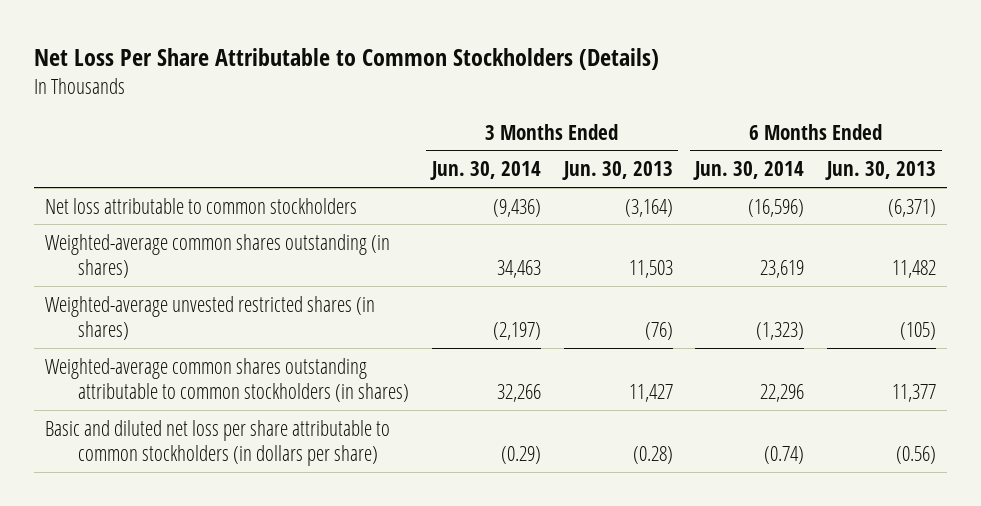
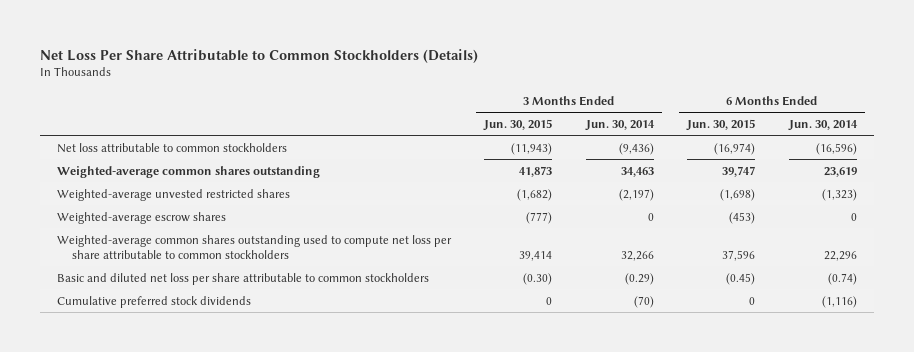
[561,161,673,181] Jun. 30, 2013 -> none
[824,161,936,181] Jun. 30, 2013 -> none
none -> [483,118,553,131] Jun. 30, 2015
none -> [686,118,756,131] Jun. 30, 2015
[45,233,391,279] Weighted-average common shares outstanding (in shares) -> [56,165,320,178] Weighted-average common shares outstanding
[45,295,376,341] Weighted-average unvested restricted shares (in shares) -> [56,188,290,201] Weighted-average unvested restricted shares
none -> [56,211,226,224] Weighted-average escrow shares
[45,357,410,403] Weighted-average common shares outstanding attributable to common stockholders (in shares) -> [56,234,452,259] Weighted-average common shares outstanding used to compute net loss per share attributable to common stockholders
[45,419,391,467] Basic and diluted net loss per share attributable to common stockholders (in dollars per share) -> [56,272,429,285] Basic and diluted net loss per share attributable to common stockholders
none -> [56,295,251,308] Cumulative preferred stock dividends

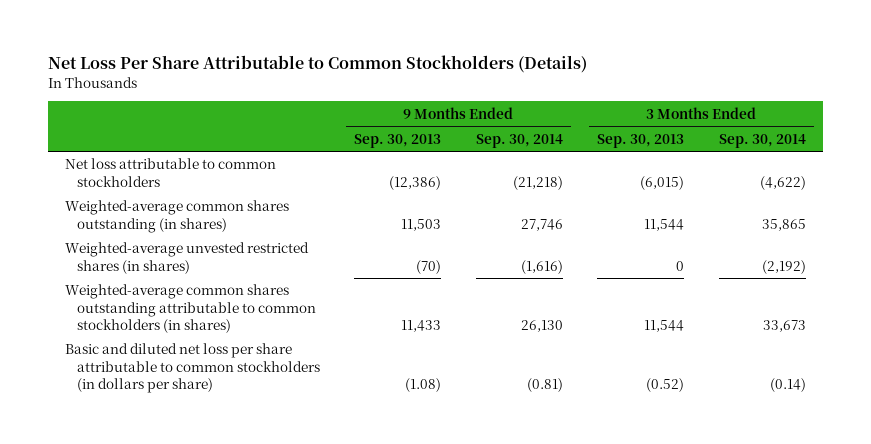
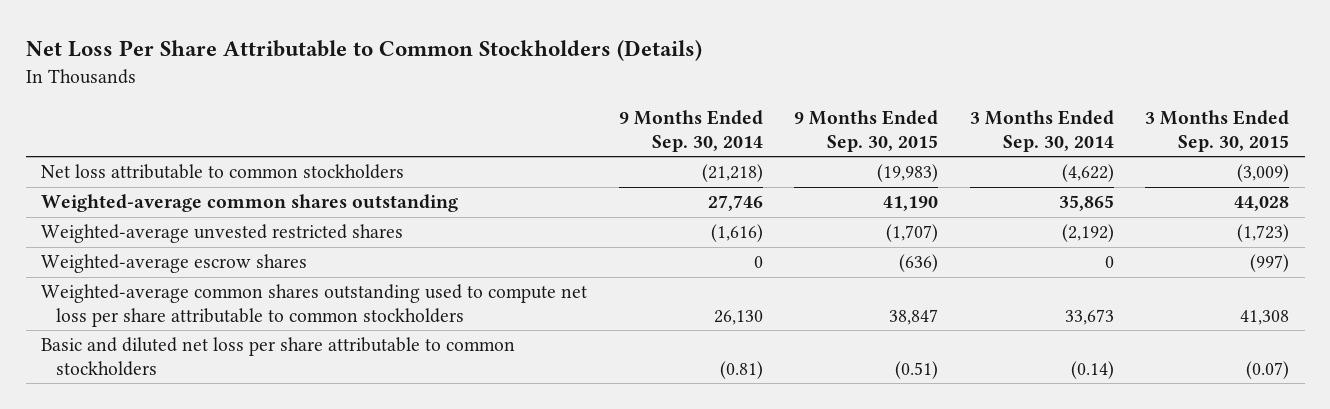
[354,133,442,148] Sep. 30, 2013 -> none
[597,133,685,148] Sep. 30, 2013 -> none
none -> [794,110,939,152] 9 Months Ended Sep. 30, 2015
none -> [1144,110,1289,152] 3 Months Ended Sep. 30, 2015
[65,200,290,233] Weighted-average common shares outstanding (in shares) -> [41,194,459,213] Weighted-average common shares outstanding
[65,242,310,274] Weighted-average unvested restricted shares (in shares) -> [41,224,404,244] Weighted-average unvested restricted shares
none -> [41,254,308,274] Weighted-average escrow shares
[65,284,316,333] Weighted-average common shares outstanding attributable to common stockholders (in shares) -> [41,284,588,327] Weighted-average common shares outstanding used to compute net loss per share attributable to common stockholders
[65,343,320,393] Basic and diluted net loss per share attributable to common stockholders (in dollars per share) -> [41,337,516,376] Basic and diluted net loss per share attributable to common stockholders

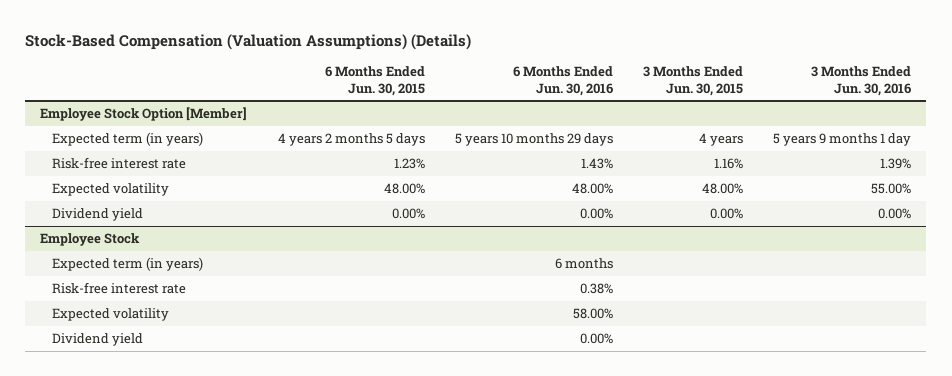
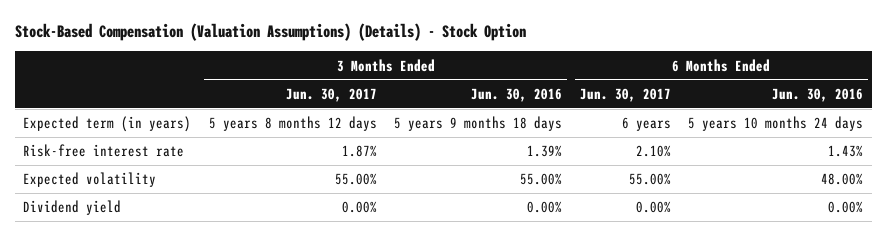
[25,33,472,50] Stock-Based Compensation (Valuation Assumptions) (Details) -> [14,22,526,41] Stock-Based Compensation (Valuation Assumptions) (Details) - Stock Option
[324,65,425,96] 6 Months Ended Jun. 30, 2015 -> none
[643,65,744,96] 3 Months Ended Jun. 30, 2015 -> none
none -> [285,87,377,102] Jun. 30, 2017
none -> [579,87,671,102] Jun. 30, 2017
[40,107,248,122] Employee Stock Option [Member] -> none
[454,133,613,147] 5 years 10 months 29 days -> [688,116,864,132] 5 years 10 months 24 days
[773,133,912,147] 5 years 9 months 1 day -> [394,116,563,132] 5 years 9 months 18 days
[40,233,141,247] Employee Stock -> none
[52,257,204,272] Expected term (in years) -> none
[52,282,187,295] Risk-free interest rate -> none
[52,308,170,322] Expected volatility -> none
[52,333,144,347] Dividend yield -> none

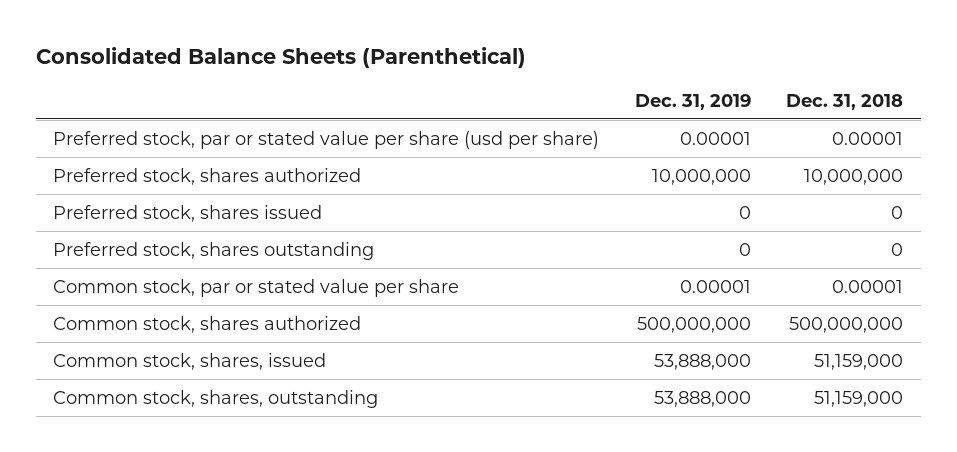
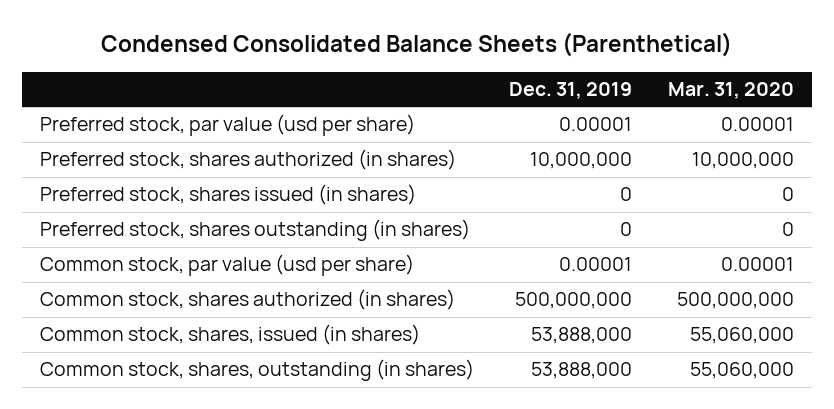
[35,46,526,68] Consolidated Balance Sheets (Parenthetical) -> [100,32,732,58] Condensed Consolidated Balance Sheets (Parenthetical)
[786,93,904,110] Dec. 31, 2018 -> none
none -> [667,82,794,100] Mar. 31, 2020
[53,130,600,149] Preferred stock, par or stated value per share (usd per share) -> [39,114,415,137] Preferred stock, par value (usd per share)
[53,167,362,185] Preferred stock, shares authorized -> [39,149,456,171] Preferred stock, shares authorized (in shares)
[53,204,323,222] Preferred stock, shares issued -> [39,184,416,206] Preferred stock, shares issued (in shares)
[53,241,375,260] Preferred stock, shares outstanding -> [39,219,470,242] Preferred stock, shares outstanding (in shares)
[53,278,460,297] Common stock, par or stated value per share -> [39,254,414,277] Common stock, par value (usd per share)
[53,315,362,333] Common stock, shares authorized -> [39,289,455,311] Common stock, shares authorized (in shares)
[53,352,327,370] Common stock, shares, issued -> [39,324,420,346] Common stock, shares, issued (in shares)
[53,389,379,408] Common stock, shares, outstanding -> [39,359,474,382] Common stock, shares, outstanding (in shares)

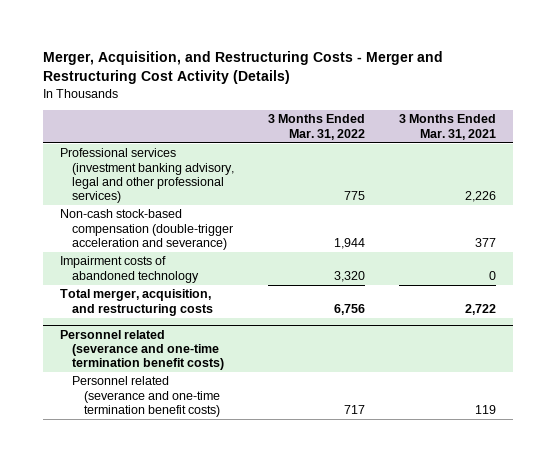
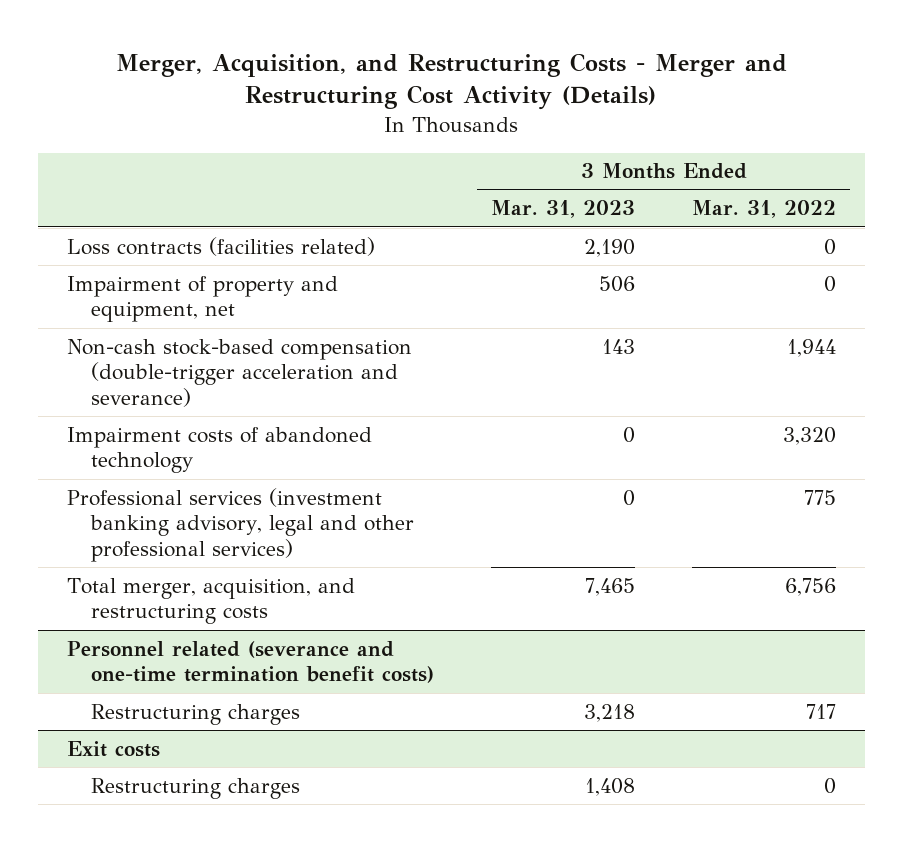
[398,114,496,140] 3 Months Ended Mar. 31, 2021 -> none
none -> [491,200,636,219] Mar. 31, 2023
none -> [66,236,375,256] Loss contracts (facilities related)
none -> [66,275,338,323] Impairment of property and equipment, net
[59,148,234,204] Professional services (investment banking advisory, legal and other professional services) -> [66,487,415,563] Professional services (investment banking advisory, legal and other professional services)
[71,376,221,418] Personnel related (severance and one-time termination benefit costs) -> [91,703,301,725] Restructuring charges
none -> [66,740,160,757] Exit costs
none -> [91,777,301,799] Restructuring charges

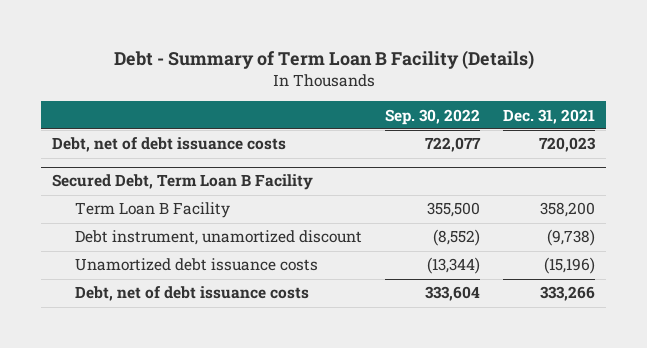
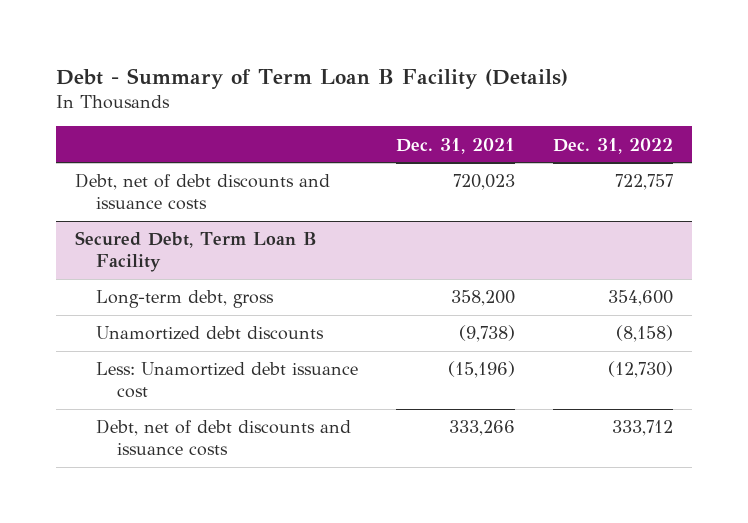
[384,108,480,125] Sep. 30, 2022 -> none
none -> [552,137,673,154] Dec. 31, 2022
[52,137,287,153] Debt, net of debt issuance costs -> [74,173,330,211] Debt, net of debt discounts and issuance costs
[74,202,230,219] Term Loan B Facility -> [96,290,275,309] Long-term debt, gross
[74,230,362,246] Debt instrument, unamortized discount -> [96,326,325,341] Unamortized debt discounts
[74,258,318,272] Unamortized debt issuance costs -> [96,362,359,399] Less: Unamortized debt issuance cost
[74,286,309,302] Debt, net of debt issuance costs -> [96,419,352,457] Debt, net of debt discounts and issuance costs

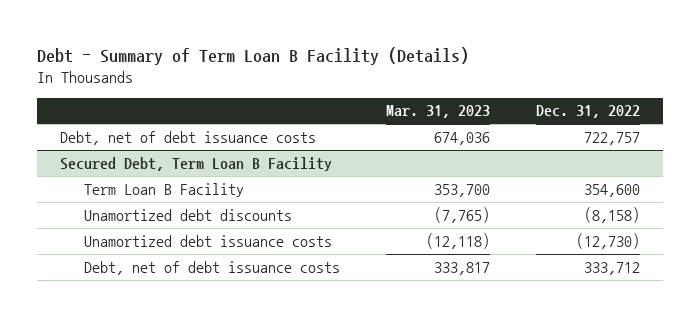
[396,137,516,154] Dec. 31, 2021 -> none
none -> [385,105,490,119] Mar. 31, 2023
[74,173,330,211] Debt, net of debt discounts and issuance costs -> [60,130,317,145] Debt, net of debt issuance costs
[96,290,275,309] Long-term debt, gross -> [83,182,244,197] Term Loan B Facility
[96,362,359,399] Less: Unamortized debt issuance cost -> [83,234,332,247] Unamortized debt issuance costs
[96,419,352,457] Debt, net of debt discounts and issuance costs -> [83,260,340,275] Debt, net of debt issuance costs

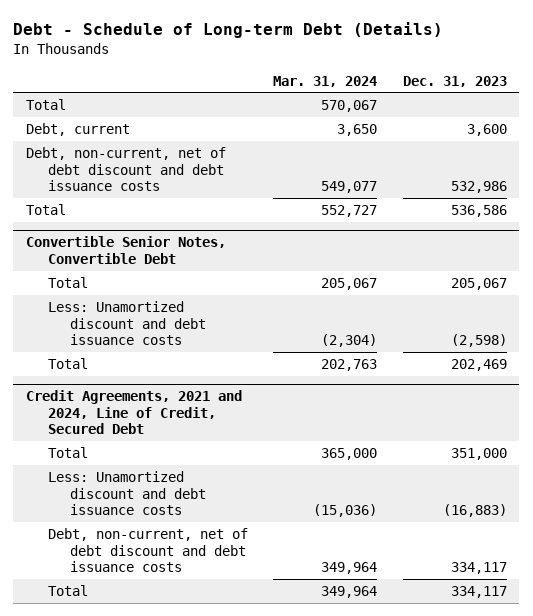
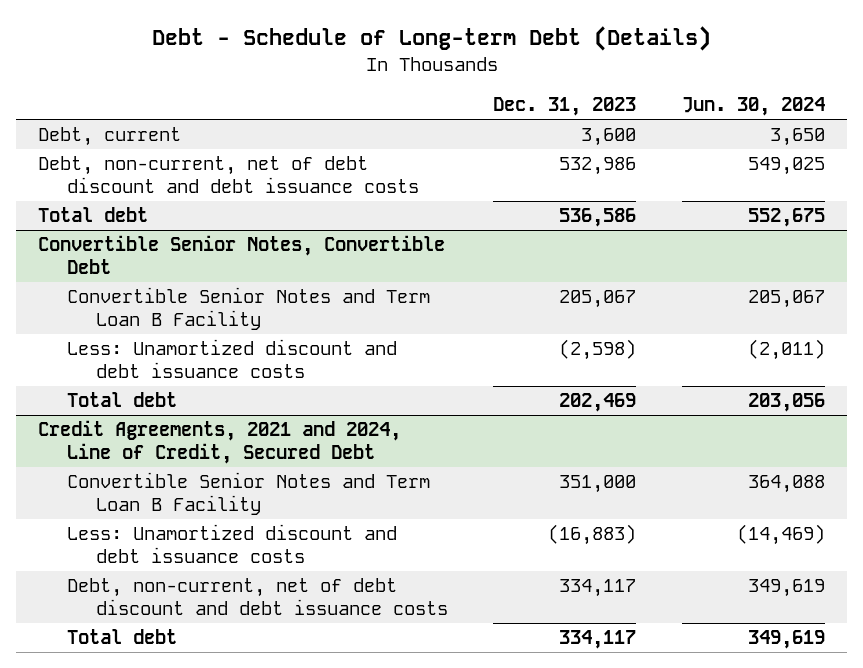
[273,75,378,87] Mar. 31, 2024 -> none
none -> [681,96,825,116] Jun. 30, 2024
[26,99,67,111] Total -> none
[26,204,67,216] Total -> [38,207,149,223] Total debt
[47,277,88,289] Total -> [67,287,431,331] Convertible Senior Notes and Term Loan B Facility
[47,358,88,370] Total -> [67,392,178,408] Total debt
[47,447,88,459] Total -> [67,472,431,516] Convertible Senior Notes and Term Loan B Facility
[47,585,88,597] Total -> [67,629,178,645] Total debt

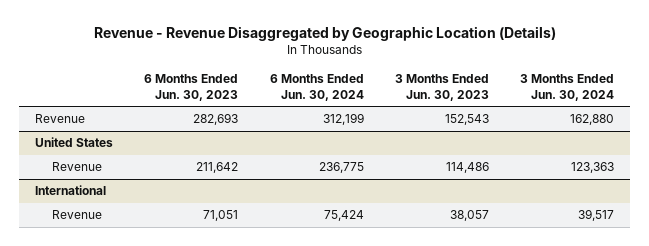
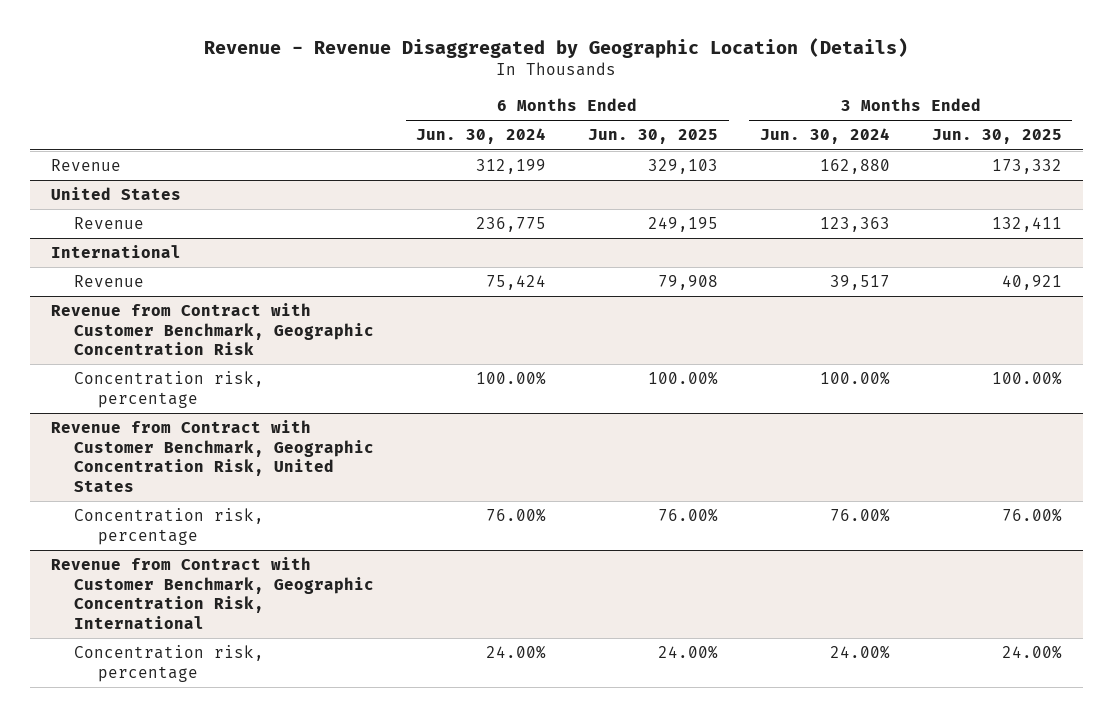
[144,74,239,101] 6 Months Ended Jun. 30, 2023 -> none
[395,74,490,101] 3 Months Ended Jun. 30, 2023 -> none
none -> [588,129,719,145] Jun. 30, 2025
none -> [931,129,1062,145] Jun. 30, 2025
none -> [50,303,375,356] Revenue from Contract with Customer Benchmark, Geographic Concentration Risk
none -> [74,371,265,408] Concentration risk, percentage
none -> [50,420,375,492] Revenue from Contract with Customer Benchmark, Geographic Concentration Risk, United States
none -> [74,508,265,545] Concentration risk, percentage
none -> [50,557,375,629] Revenue from Contract with Customer Benchmark, Geographic Concentration Risk, International
none -> [74,645,265,682] Concentration risk, percentage

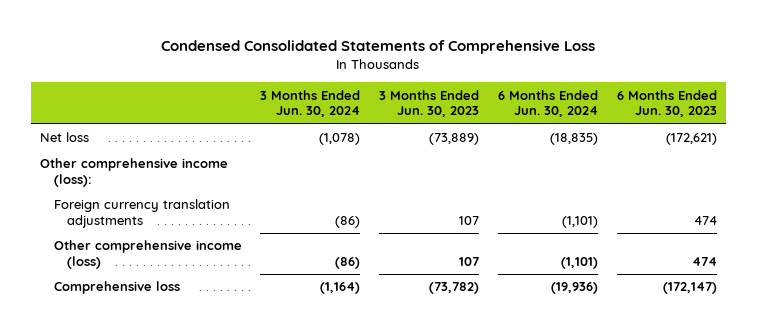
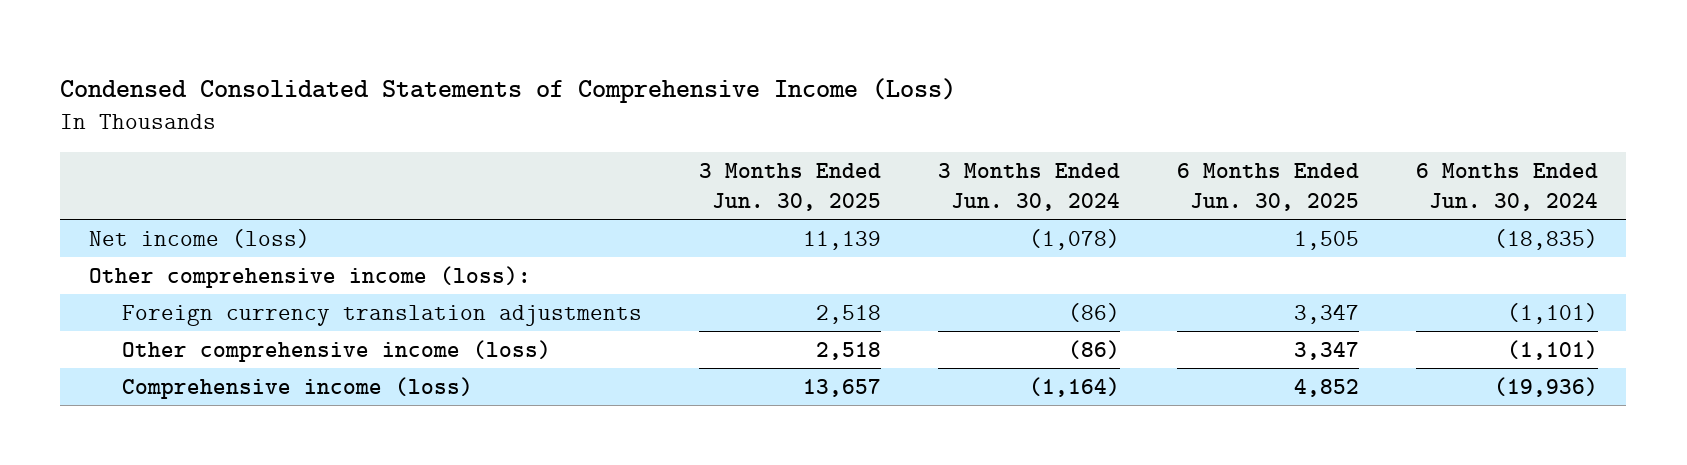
[161,40,596,55] Condensed Consolidated Statements of Comprehensive Loss -> [60,77,957,103] Condensed Consolidated Statements of Comprehensive Income (Loss)
[379,89,480,118] 3 Months Ended Jun. 30, 2023 -> none
[616,89,717,118] 6 Months Ended Jun. 30, 2023 -> none
none -> [698,163,881,211] 3 Months Ended Jun. 30, 2025
none -> [1176,163,1359,211] 6 Months Ended Jun. 30, 2025
[40,132,90,143] Net loss -> [88,228,310,248] Net income (loss)
[53,281,180,295] Comprehensive loss -> [121,376,473,399] Comprehensive income (loss)

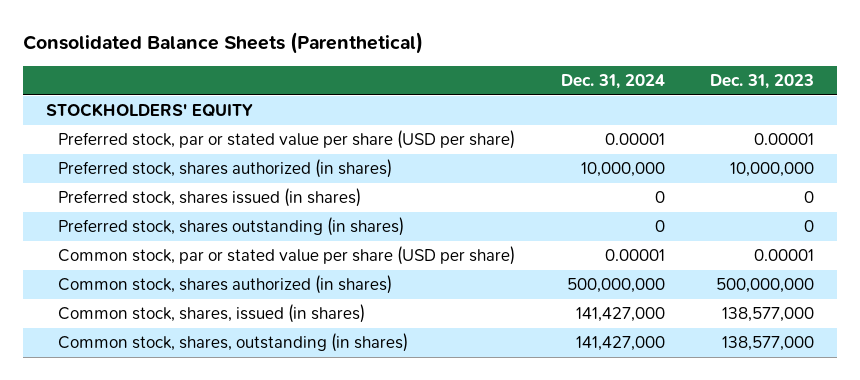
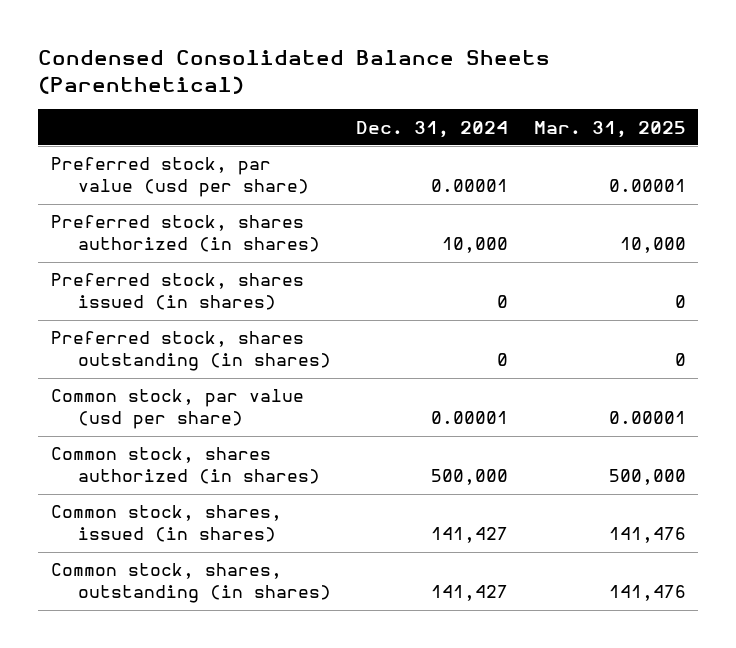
[22,31,423,54] Consolidated Balance Sheets (Parenthetical) -> [38,49,551,94] Condensed Consolidated Balance Sheets (Parenthetical)
[710,73,815,89] Dec. 31, 2023 -> none
none -> [533,120,686,138] Mar. 31, 2025
[45,103,253,118] STOCKHOLDERS' EQUITY -> none
[58,130,516,150] Preferred stock, par or stated value per share (USD per share) -> [50,157,309,198] Preferred stock, par value (usd per share)
[580,162,665,178] 10,000,000 -> [442,237,509,254] 10,000
[58,246,516,266] Common stock, par or stated value per share (USD per share) -> [50,389,304,430] Common stock, par value (usd per share)
[566,278,665,294] 500,000,000 -> [431,469,509,486] 500,000
[575,307,665,323] 141,427,000 -> [431,527,509,544] 141,427
[575,336,665,352] 141,427,000 -> [431,585,509,602] 141,427

